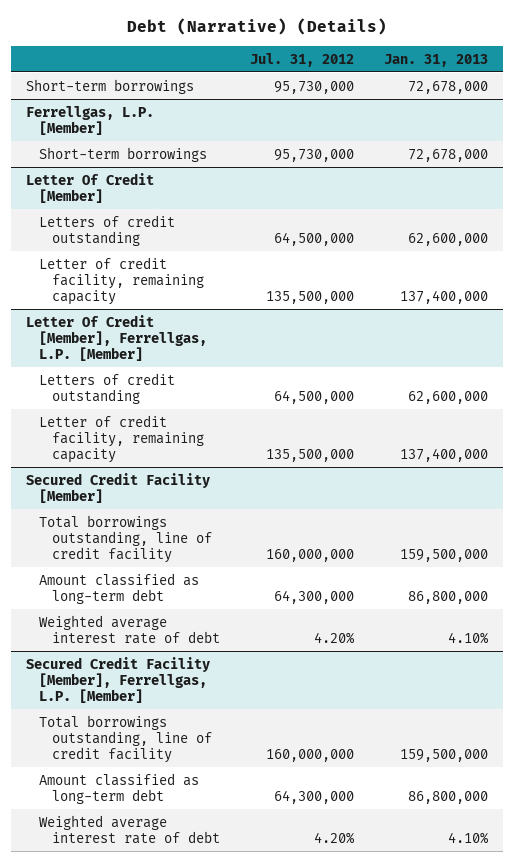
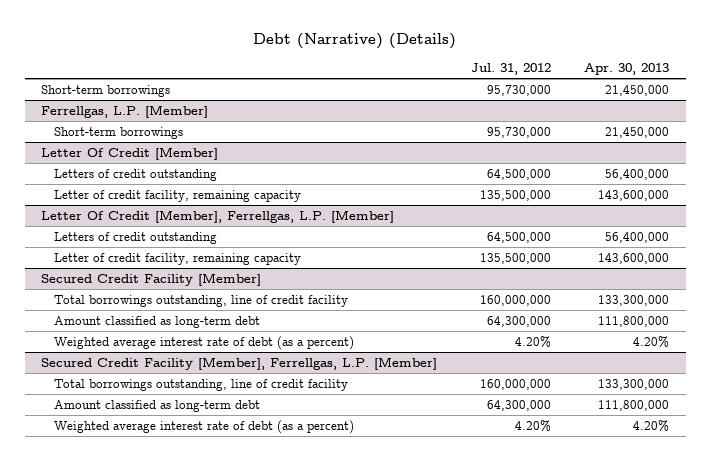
[384,53,489,67] Jan. 31, 2013 -> none
none -> [584,62,670,75] Apr. 30, 2013
[39,614,220,644] Weighted average interest rate of debt -> [53,335,354,350] Weighted average interest rate of debt (as a percent)
[39,814,220,844] Weighted average interest rate of debt -> [53,419,354,434] Weighted average interest rate of debt (as a percent)

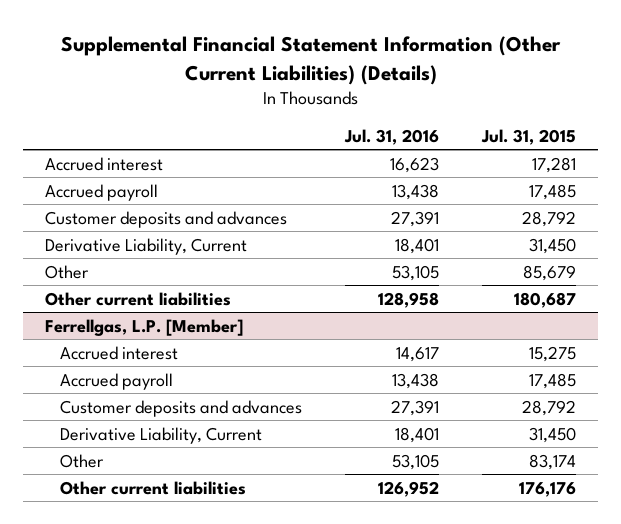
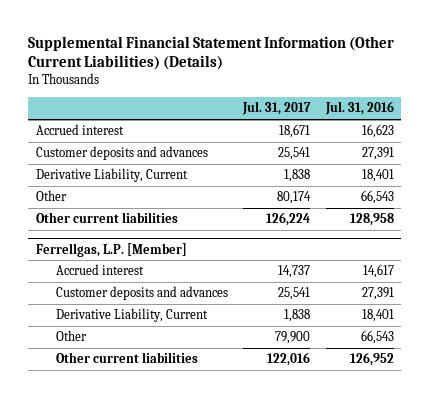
[481,128,577,145] Jul. 31, 2015 -> none
none -> [242,101,312,116] Jul. 31, 2017
[45,183,159,201] Accrued payroll -> none
[391,264,439,281] 53,105 -> [360,190,394,205] 66,543
[59,372,173,390] Accrued payroll -> none
[391,453,439,470] 53,105 -> [360,330,394,345] 66,543

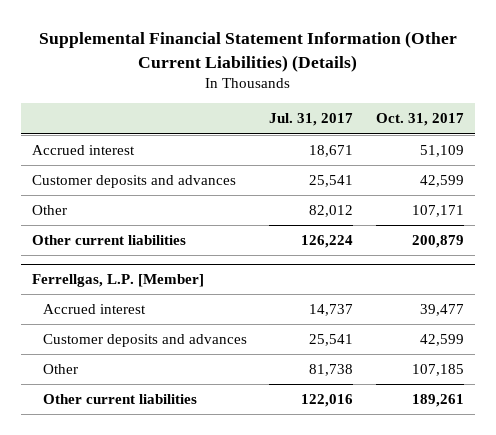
[324,101,394,116] Jul. 31, 2016 -> none
none -> [375,113,464,127] Oct. 31, 2017
[35,168,188,183] Derivative Liability, Current -> none
[277,191,312,205] 80,174 -> [309,205,354,218] 82,012
[55,308,208,323] Derivative Liability, Current -> none
[275,331,311,345] 79,900 -> [309,364,354,377] 81,738

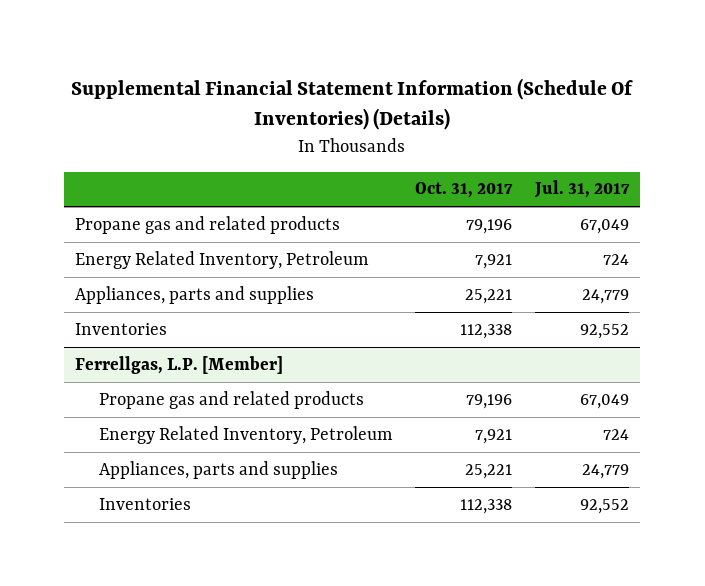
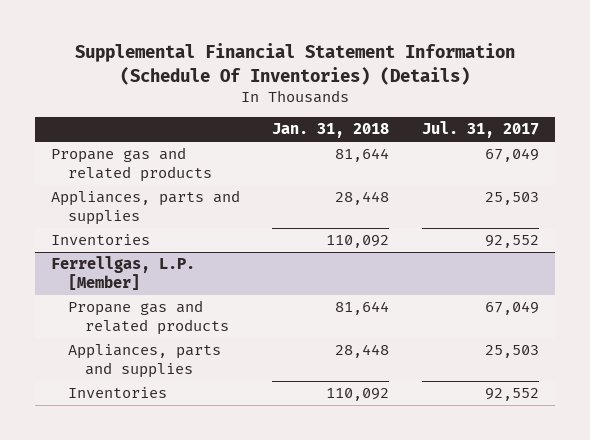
[415,182,514,199] Oct. 31, 2017 -> none
none -> [272,123,390,139] Jan. 31, 2018
[75,250,370,269] Energy Related Inventory, Petroleum -> none
[582,288,630,304] 24,779 -> [484,192,539,206] 25,503
[98,425,393,444] Energy Related Inventory, Petroleum -> none
[582,463,630,479] 24,779 -> [484,345,539,359] 25,503

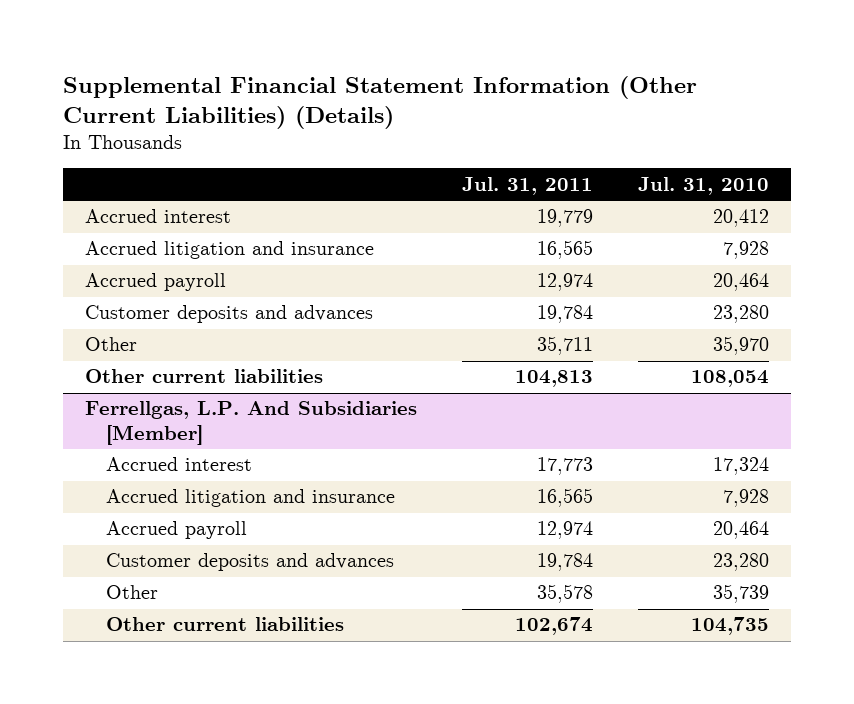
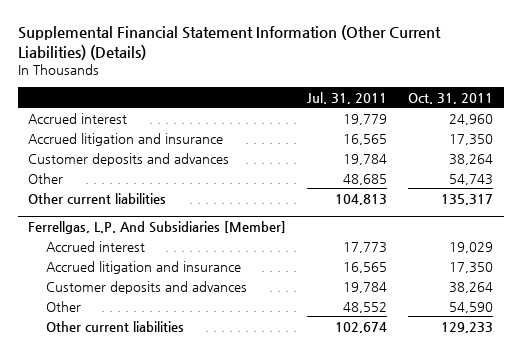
[637,176,769,195] Jul. 31, 2010 -> none
none -> [408,92,494,104] Oct. 31, 2011
[85,273,227,292] Accrued payroll -> none
[536,336,593,356] 35,711 -> [343,173,388,185] 48,685
[105,521,247,540] Accrued payroll -> none
[536,584,593,604] 35,578 -> [343,301,388,313] 48,552

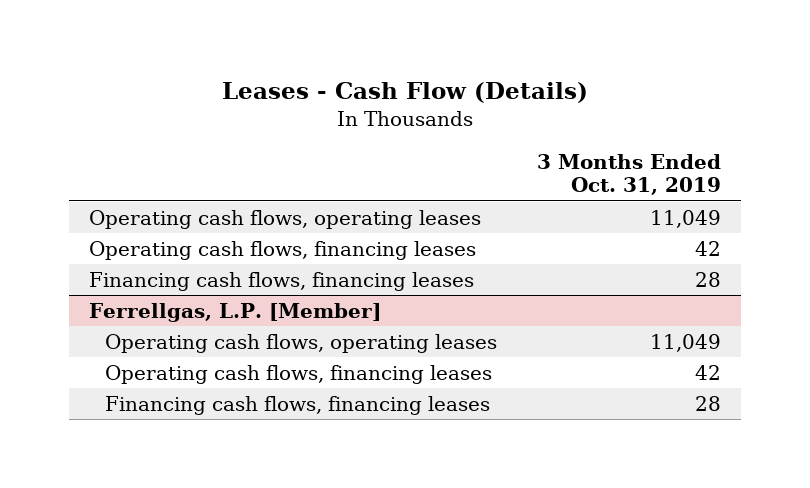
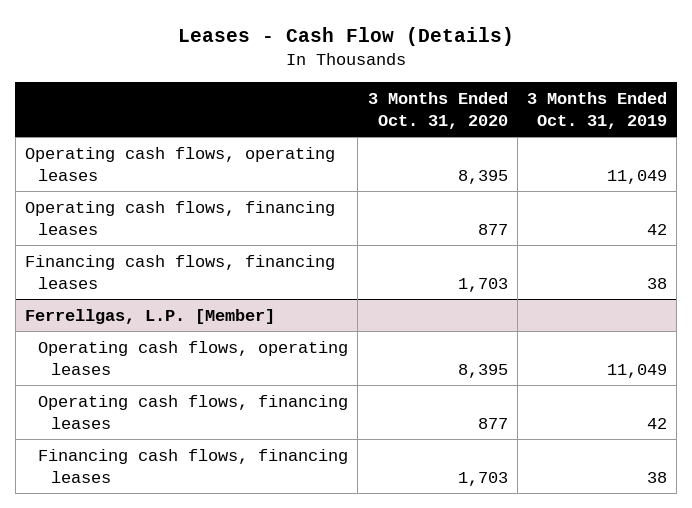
none -> [367,92,508,129] 3 Months Ended Oct. 31, 2020
[695,271,722,287] 28 -> [646,277,667,289] 38
[695,395,722,411] 28 -> [646,471,667,483] 38

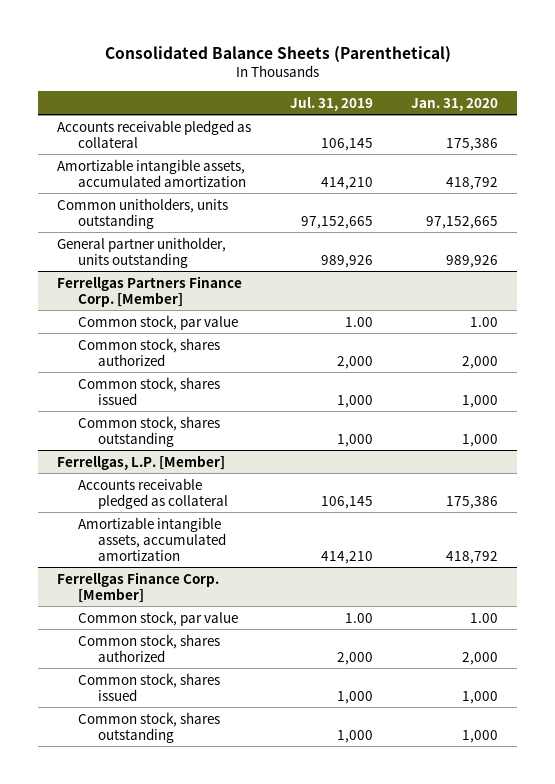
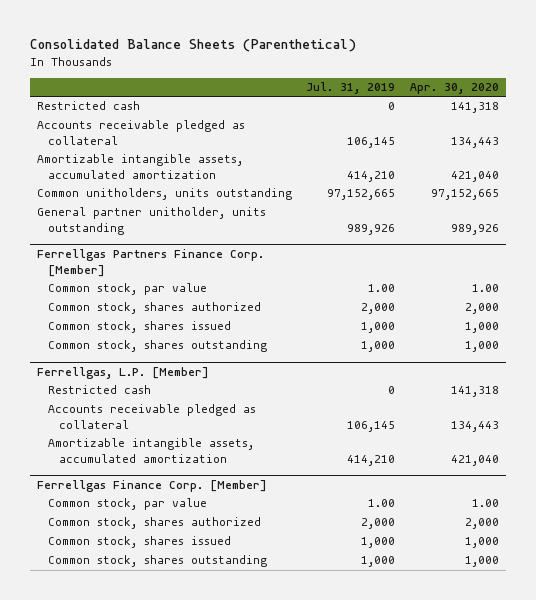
[411,97,499,111] Jan. 31, 2020 -> none
none -> [409,83,499,95] Apr. 30, 2020
none -> [37,101,141,111] Restricted cash
none -> [47,385,151,395] Restricted cash

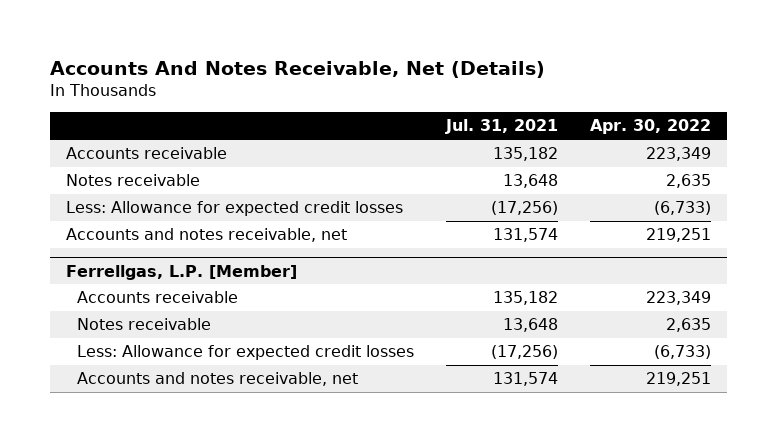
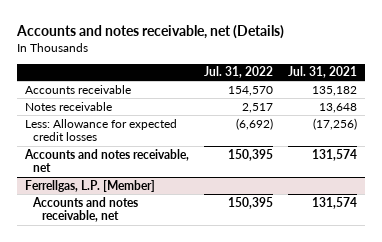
[49,60,545,78] Accounts And Notes Receivable, Net (Details) -> [16,24,285,39] Accounts and notes receivable, net (Details)
[589,119,711,135] Apr. 30, 2022 -> none
none -> [204,66,274,79] Jul. 31, 2022
[77,291,239,304] Accounts receivable -> none
[77,318,212,331] Notes receivable -> none
[77,345,415,361] Less: Allowance for expected credit losses -> none

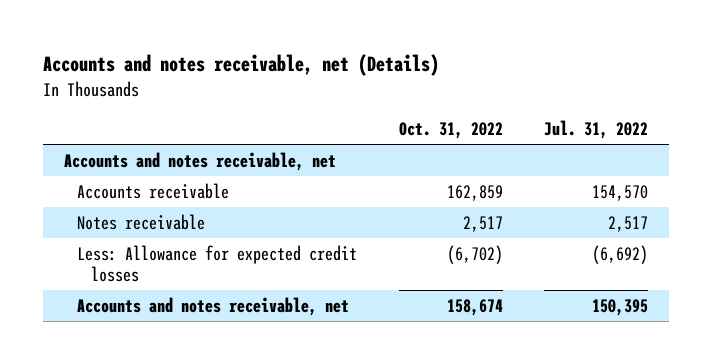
[288,66,358,79] Jul. 31, 2021 -> none
none -> [398,122,503,140] Oct. 31, 2022
none -> [64,151,337,171] Accounts and notes receivable, net
[24,179,155,192] Ferrellgas, L.P. [Member] -> none
[32,196,139,223] Accounts and notes receivable, net -> none

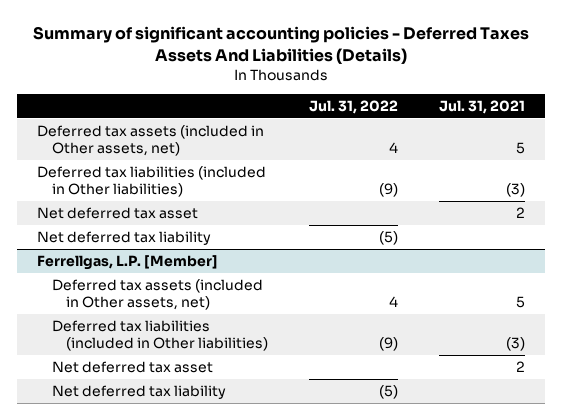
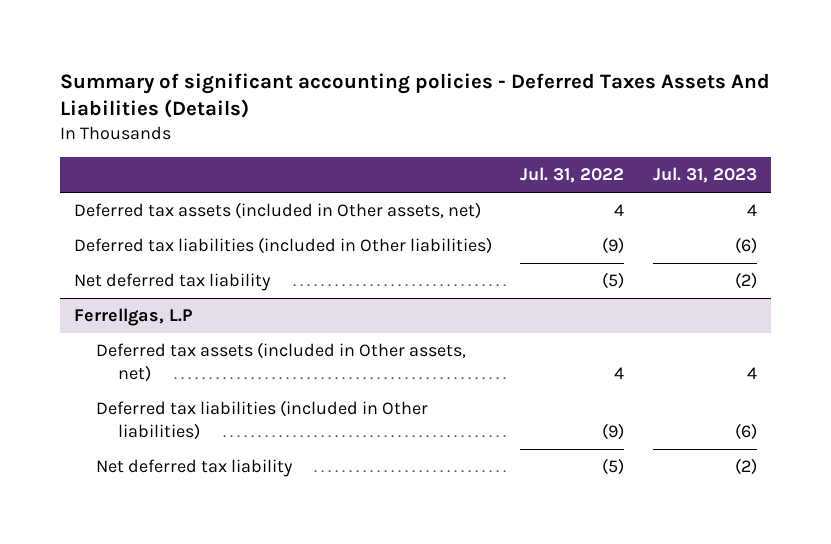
[439,99,526,114] Jul. 31, 2021 -> none
none -> [652,167,757,184] Jul. 31, 2023
[37,207,199,220] Net deferred tax asset -> none
[37,255,219,271] Ferrellgas, L.P. [Member] -> [74,308,193,327] Ferrellgas, L.P
[51,361,213,374] Net deferred tax asset -> none

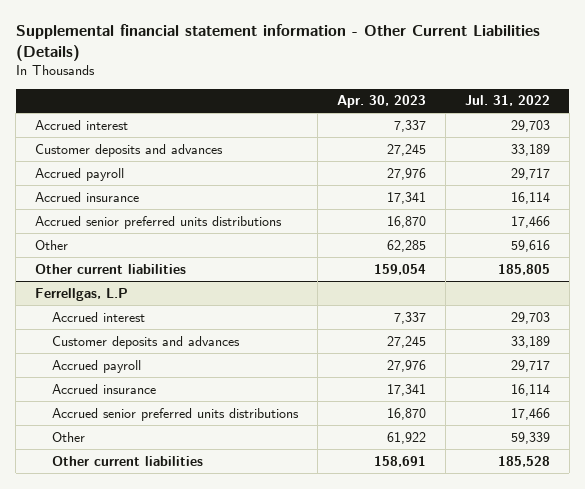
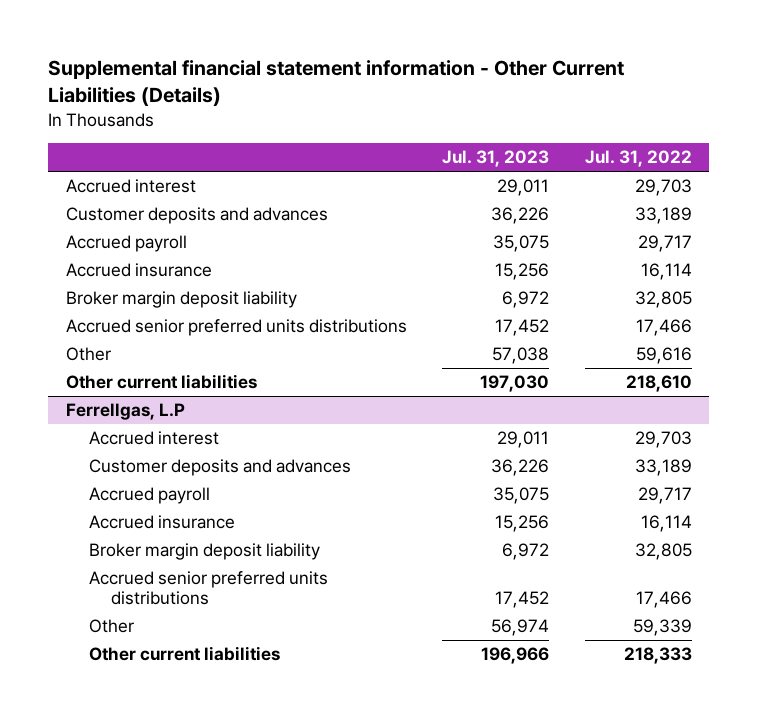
[336,95,426,109] Apr. 30, 2023 -> none
none -> [442,150,550,168] Jul. 31, 2023
none -> [66,291,298,309] Broker margin deposit liability
[497,263,550,275] 185,805 -> [625,375,692,393] 218,610
none -> [88,543,320,561] Broker margin deposit liability
[497,455,550,467] 185,528 -> [623,647,692,665] 218,333

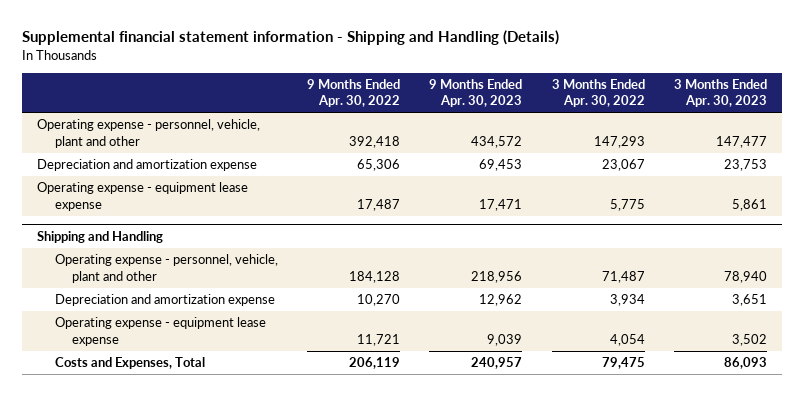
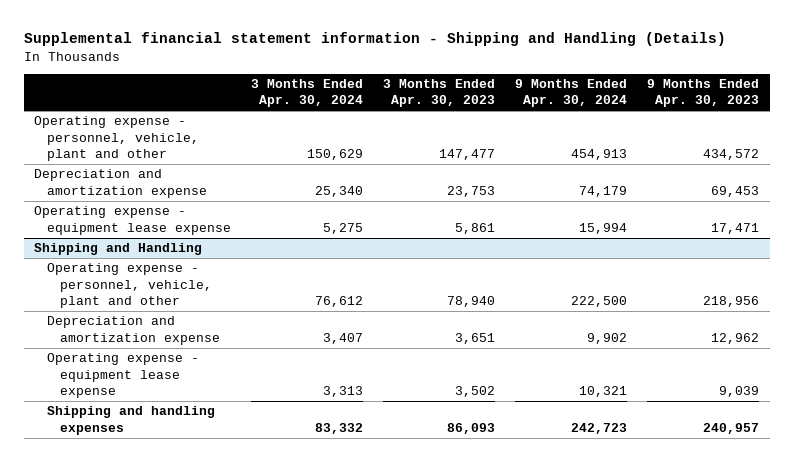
[306,78,400,108] 9 Months Ended Apr. 30, 2022 -> none
[551,78,645,108] 3 Months Ended Apr. 30, 2022 -> none
none -> [251,78,364,108] 3 Months Ended Apr. 30, 2024
none -> [515,78,628,108] 9 Months Ended Apr. 30, 2024
[54,357,205,370] Costs and Expenses, Total -> [46,406,215,435] Shipping and handling expenses

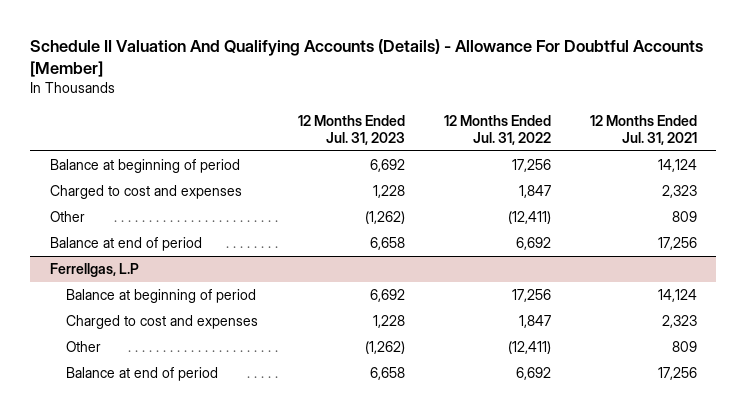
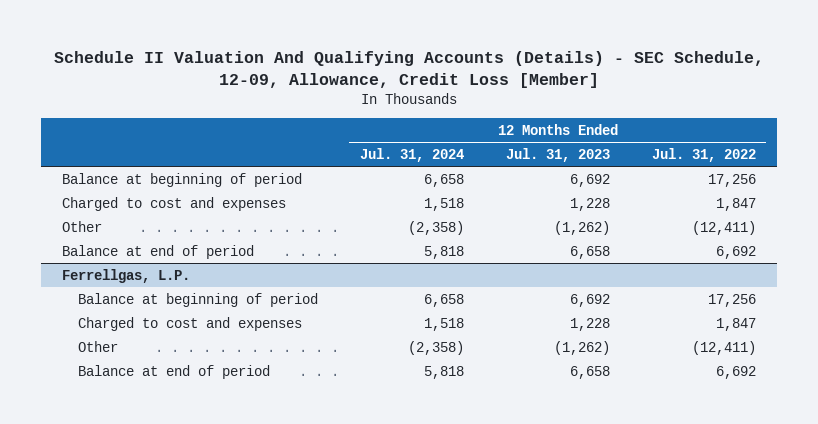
[30,39,704,78] Schedule II Valuation And Qualifying Accounts (Details) - Allowance For Doubtful Accounts [Member] -> [53,50,764,88] Schedule II Valuation And Qualifying Accounts (Details) - SEC Schedule, 12-09, Allowance, Credit Loss [Member]
[589,114,697,145] 12 Months Ended Jul. 31, 2021 -> none
none -> [359,147,464,162] Jul. 31, 2024
[49,263,139,278] Ferrellgas, L.P -> [61,268,190,283] Ferrellgas, L.P.

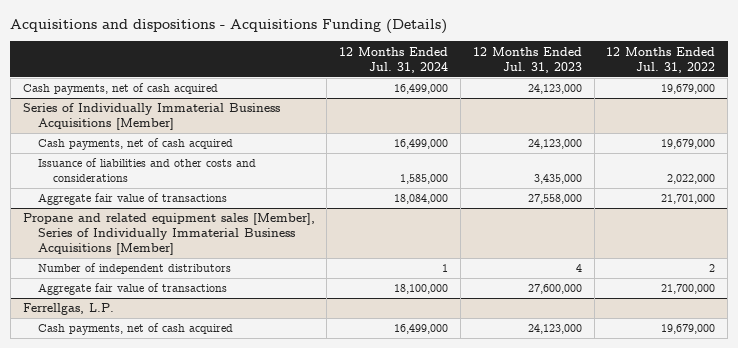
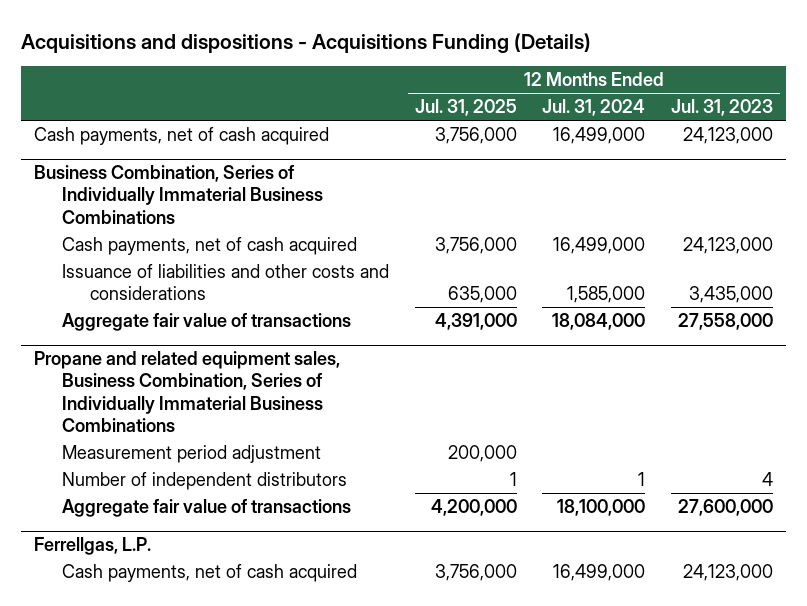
[606,46,716,73] 12 Months Ended Jul. 31, 2022 -> none
none -> [414,99,517,117] Jul. 31, 2025
[22,103,280,131] Series of Individually Immaterial Business Acquisitions [Member] -> [33,165,323,224] Business Combination, Series of Individually Immaterial Business Combinations
[22,213,315,256] Propane and related equipment sales [Member], Series of Individually Immaterial Business Acquisitions [Member] -> [33,351,340,433] Propane and related equipment sales, Business Combination, Series of Individually Immaterial Business Combinations
none -> [61,444,321,463] Measurement period adjustment

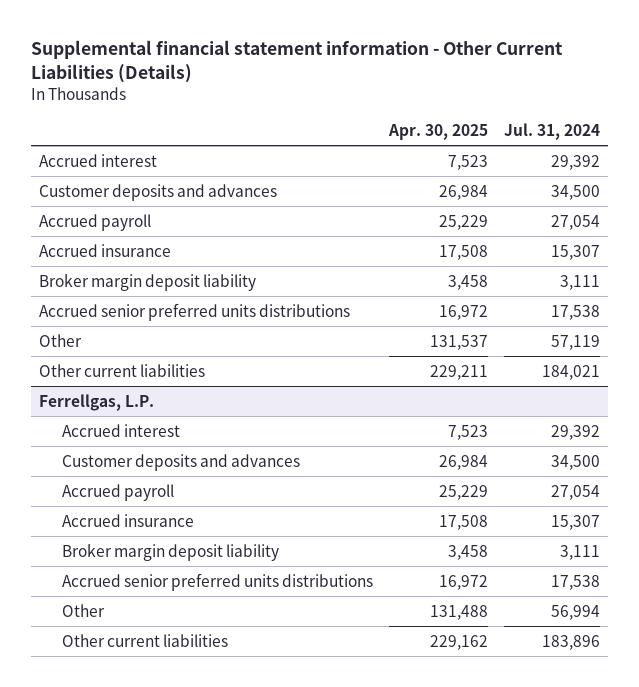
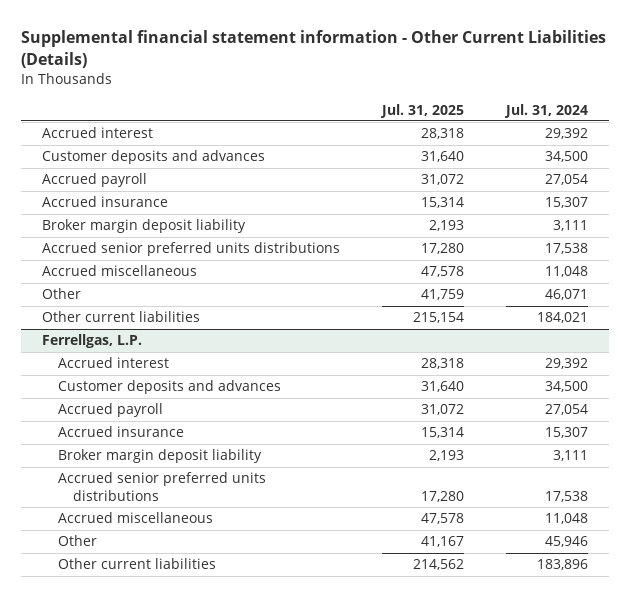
[388,123,489,140] Apr. 30, 2025 -> none
none -> [380,103,465,118] Jul. 31, 2025
none -> [42,265,198,277] Accrued miscellaneous
[551,334,601,350] 57,119 -> [545,289,589,301] 46,071
none -> [57,512,213,524] Accrued miscellaneous
[551,604,601,620] 56,994 -> [545,536,589,548] 45,946

